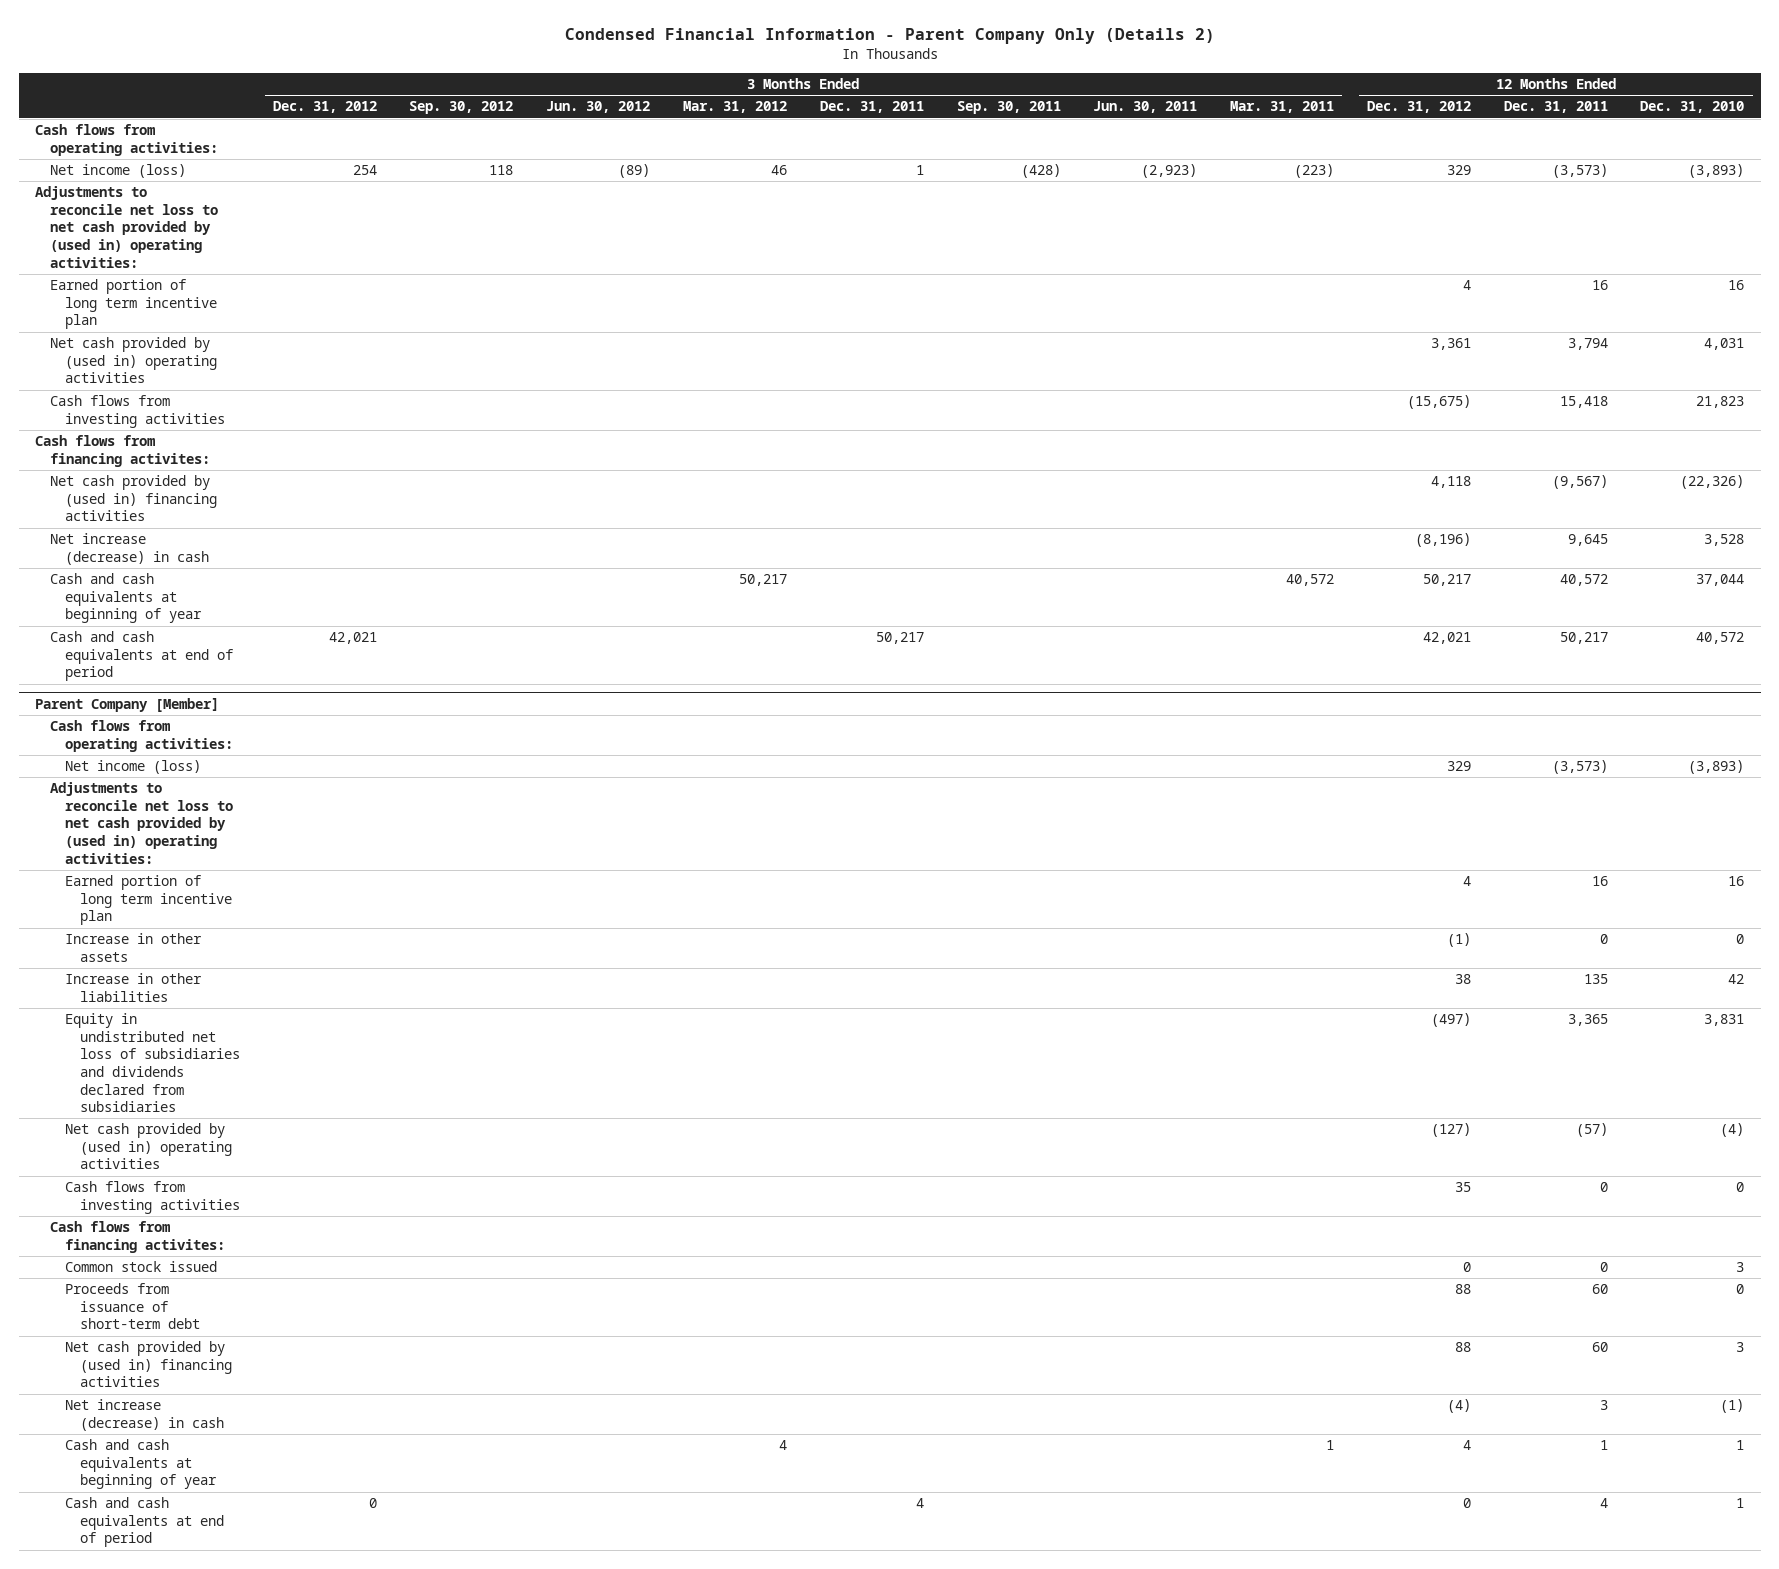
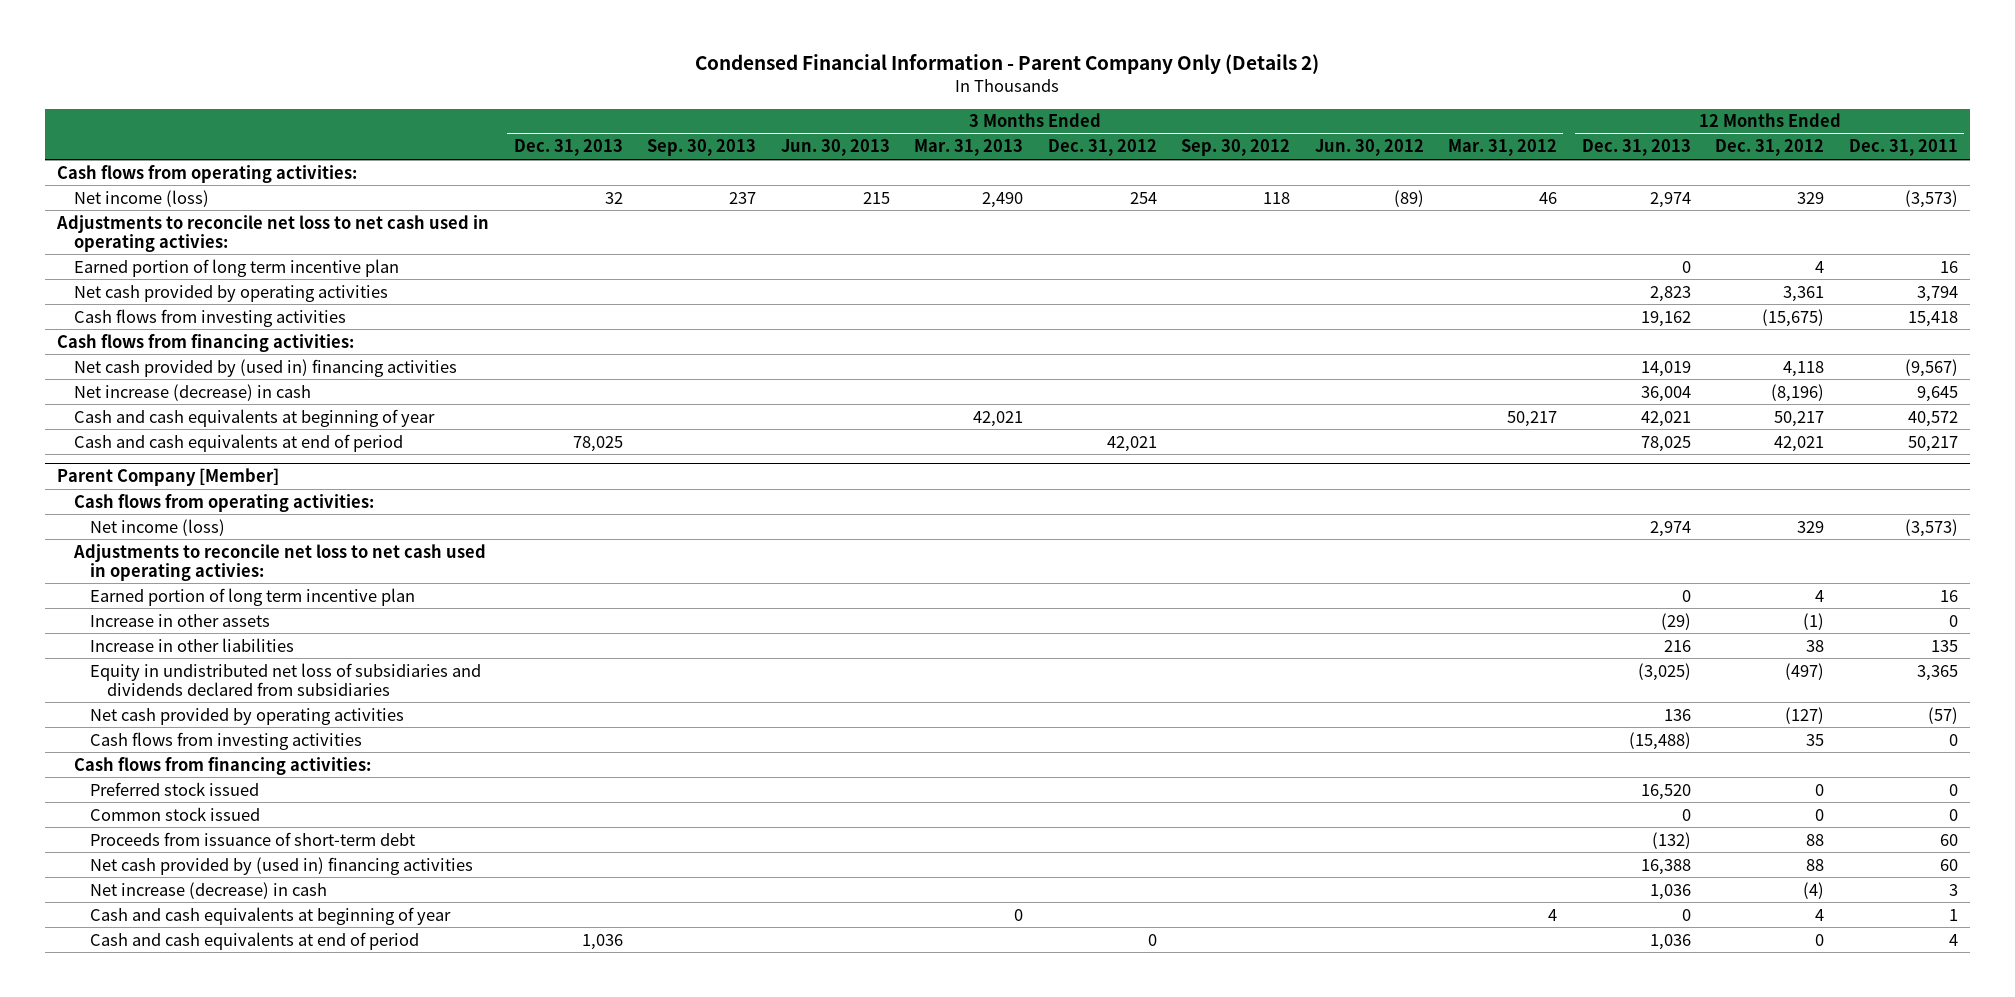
[819,101,924,114] Dec. 31, 2011 -> none
[956,101,1061,115] Sep. 30, 2011 -> none
[1093,101,1198,114] Jun. 30, 2011 -> none
[1230,101,1335,114] Mar. 31, 2011 -> none
[1640,101,1745,114] Dec. 31, 2010 -> none
none -> [513,139,623,157] Dec. 31, 2013
none -> [647,139,757,157] Sep. 30, 2013
none -> [780,139,890,157] Jun. 30, 2013
none -> [914,139,1024,157] Mar. 31, 2013
none -> [1581,139,1691,157] Dec. 31, 2013
[34,186,218,268] Adjustments to reconcile net loss to net cash provided by (used in) operating activities: -> [56,214,490,252] Adjustments to reconcile net loss to net cash used in operating activies:
[49,337,217,384] Net cash provided by (used in) operating activities -> [73,284,388,302] Net cash provided by operating activities
[34,435,210,467] Cash flows from financing activites: -> [57,333,355,352] Cash flows from financing activities:
[49,782,233,864] Adjustments to reconcile net loss to net cash provided by (used in) operating activities: -> [72,543,486,581] Adjustments to reconcile net loss to net cash used in operating activies:
[64,1123,232,1170] Net cash provided by (used in) operating activities -> [90,707,405,725] Net cash provided by operating activities
[49,1221,225,1253] Cash flows from financing activites: -> [73,756,371,775] Cash flows from financing activities:
none -> [90,781,260,796] Preferred stock issued

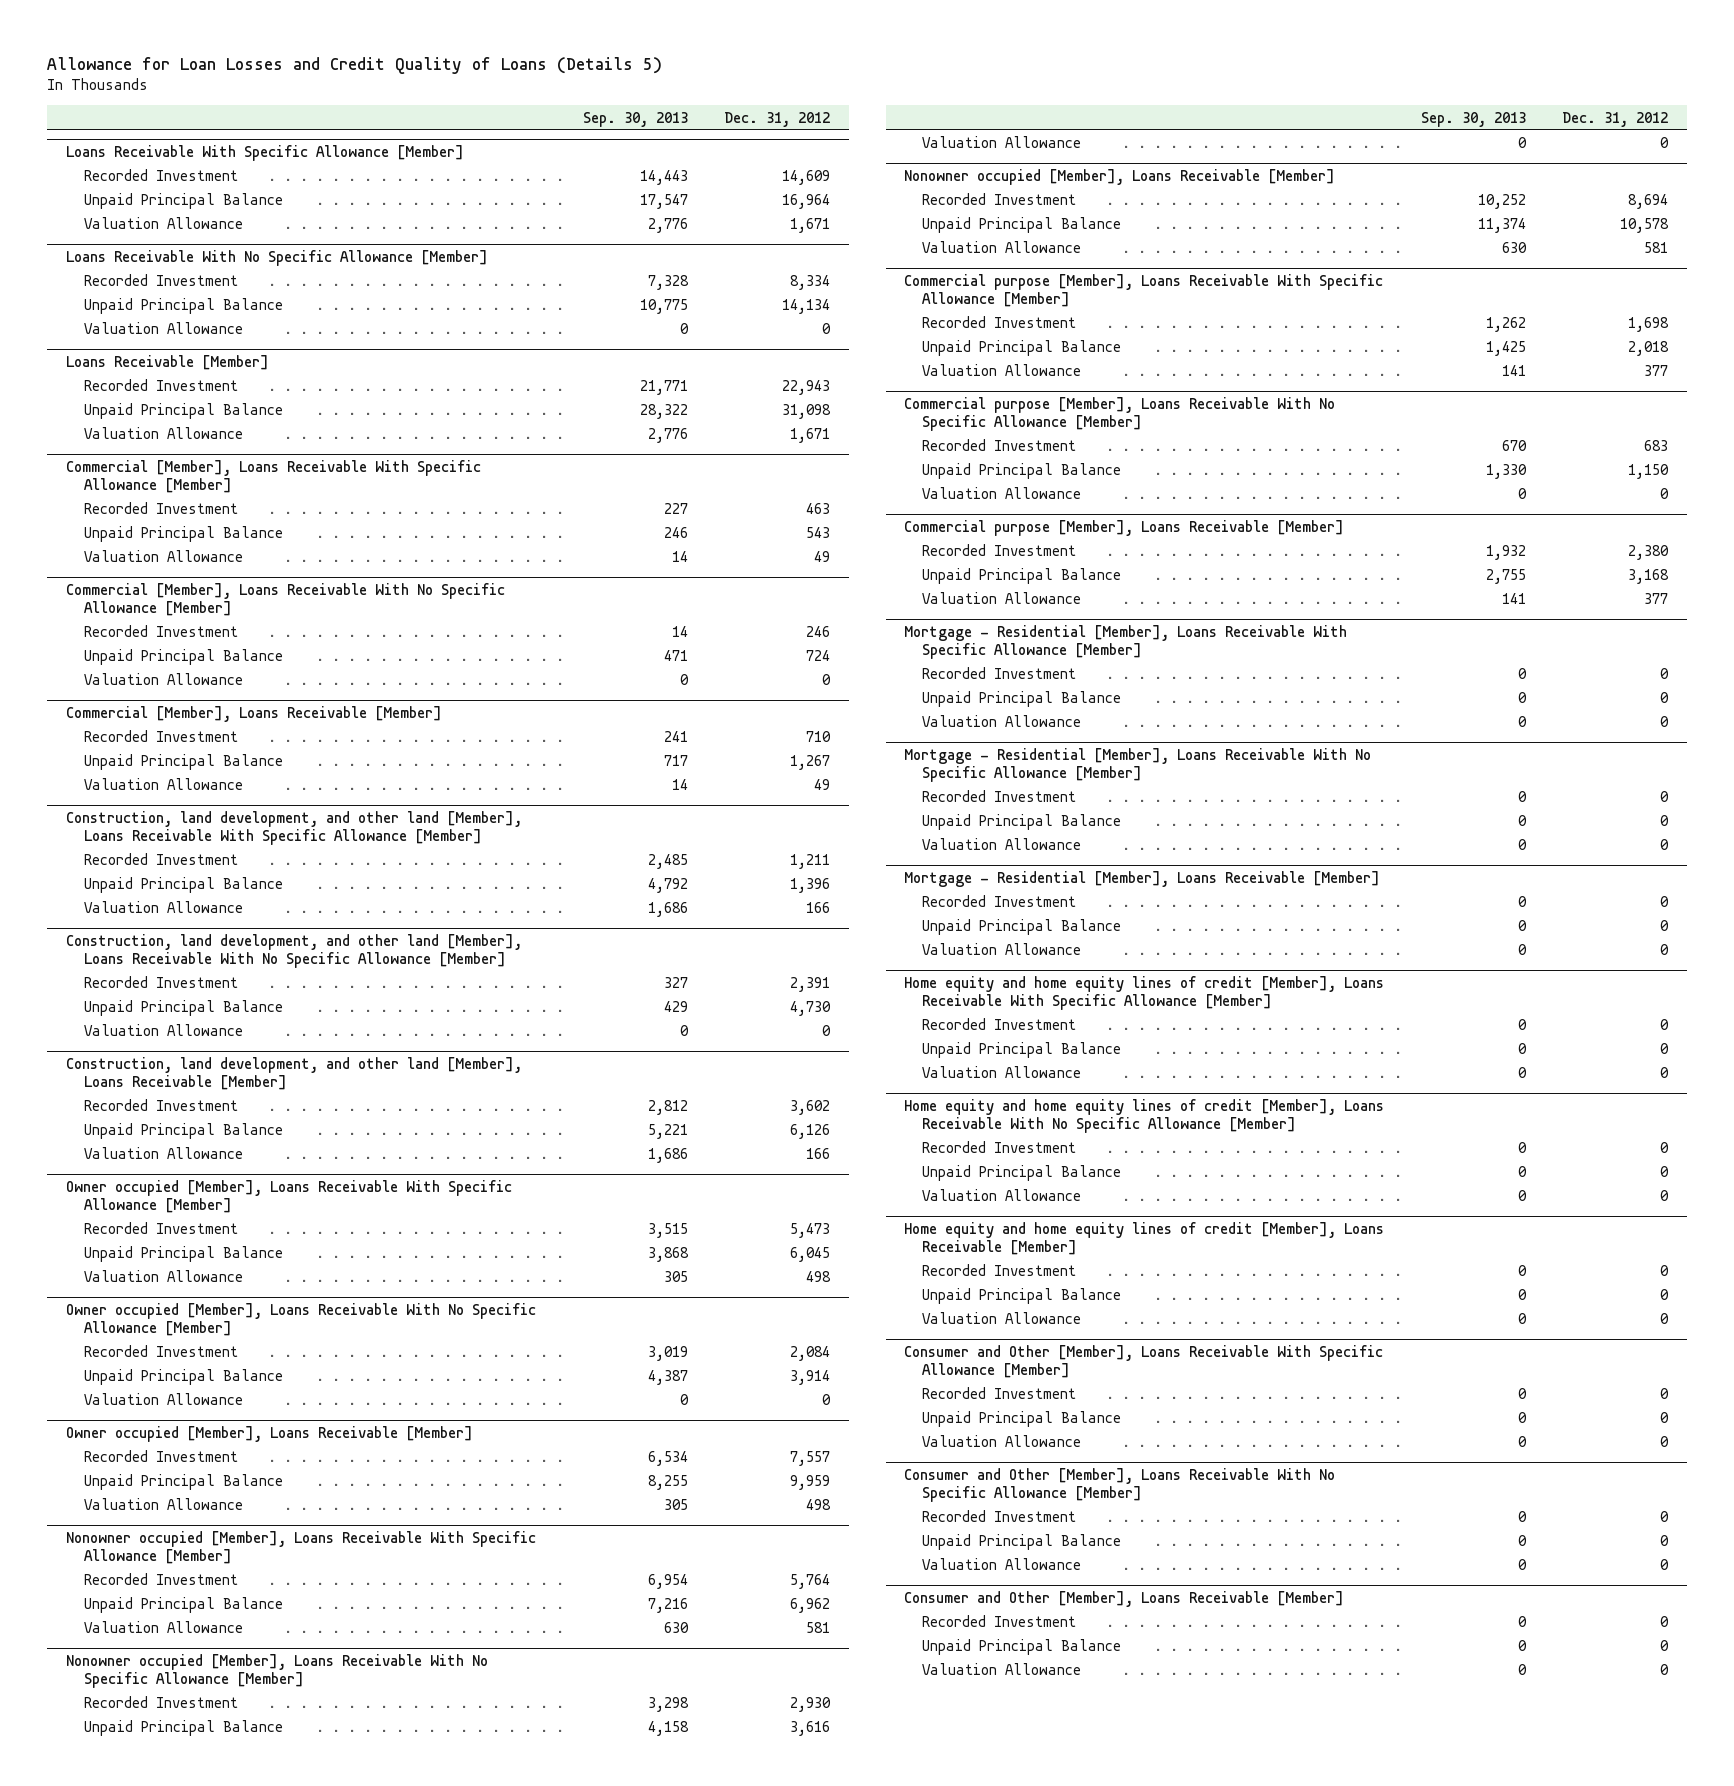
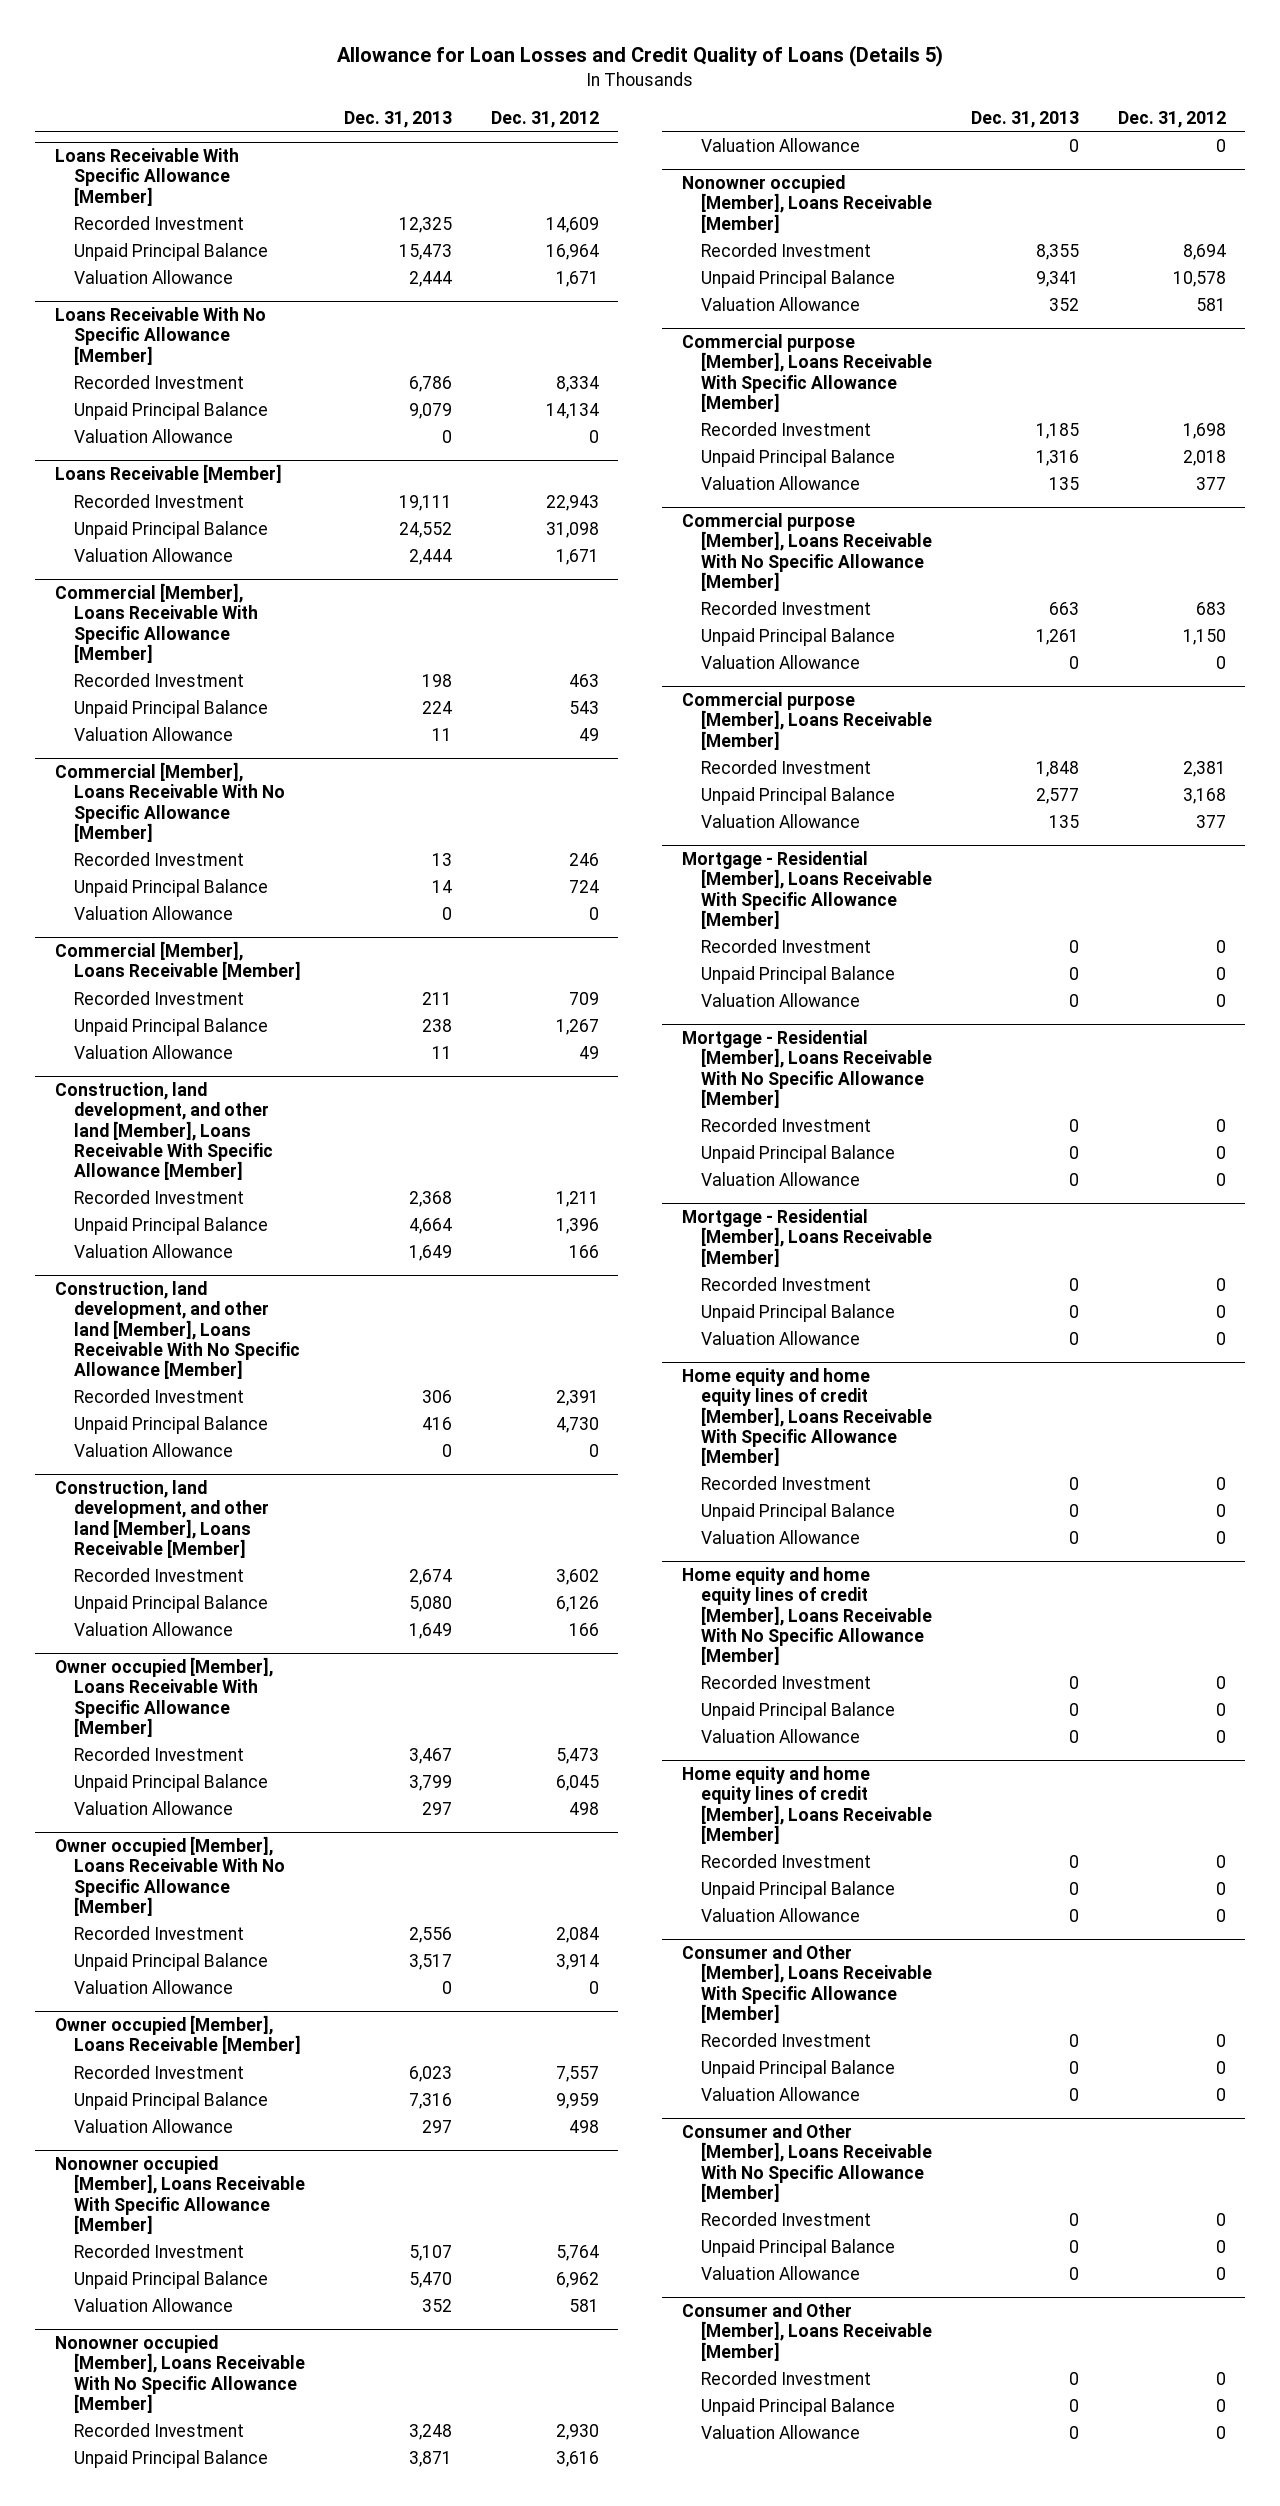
[582,111,688,127] Sep. 30, 2013 -> none
none -> [343,110,452,128] Dec. 31, 2013
[806,731,832,743] 710 -> [568,991,599,1005] 709
[1628,545,1670,561] 2,380 -> [1182,760,1226,777] 2,381

